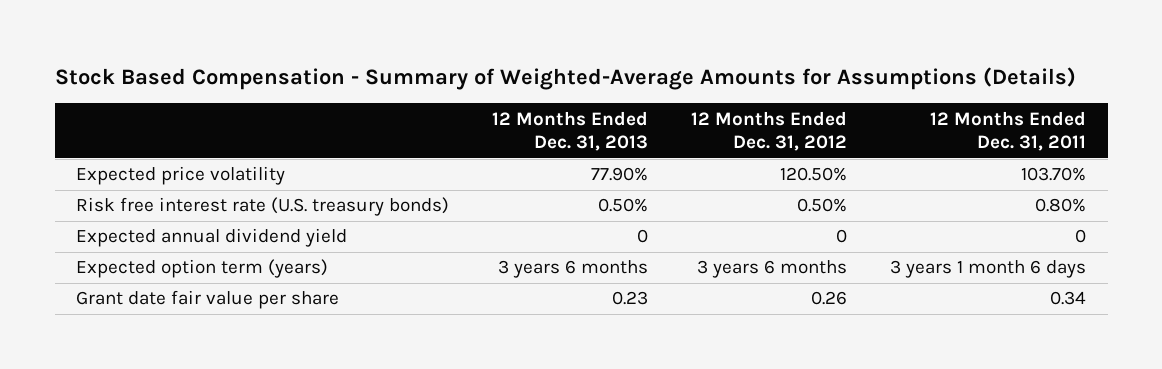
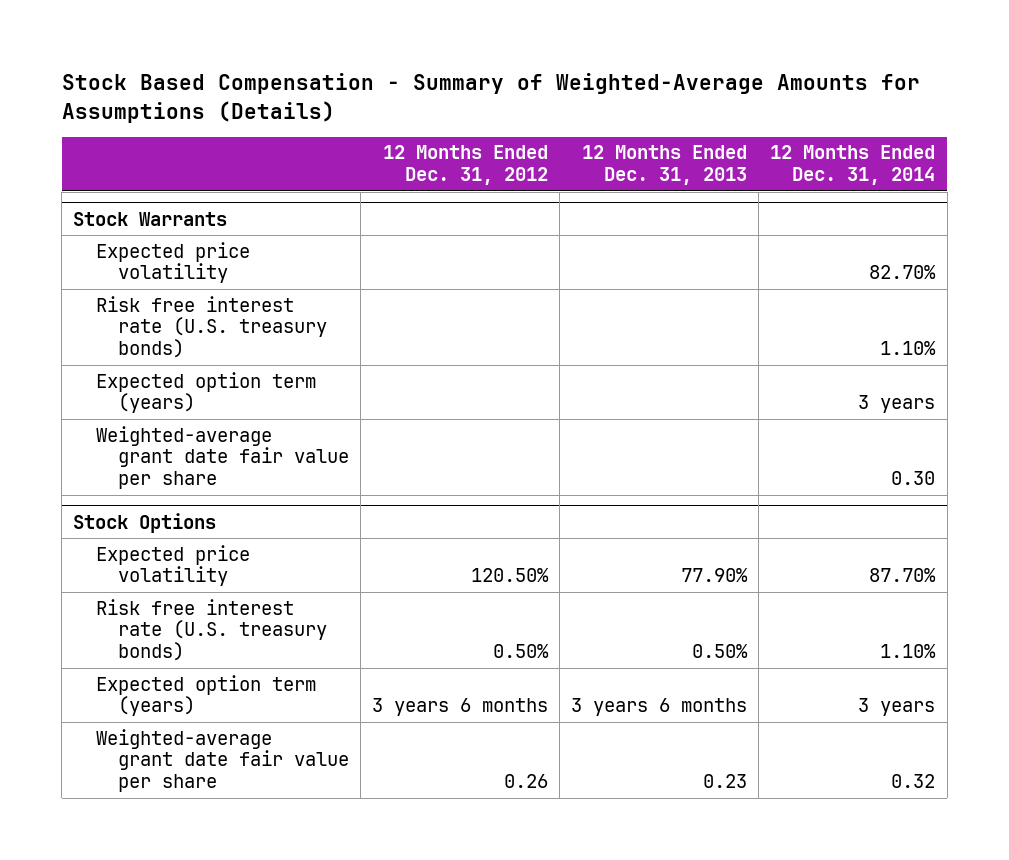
[930,110,1087,152] 12 Months Ended Dec. 31, 2011 -> none
none -> [770,145,936,186] 12 Months Ended Dec. 31, 2014
none -> [73,211,228,226] Stock Warrants
none -> [95,241,250,284] Expected price volatility
none -> [95,295,327,359] Risk free interest rate (U.S. treasury bonds)
none -> [95,371,316,414] Expected option term (years)
none -> [95,425,349,490] Weighted-average grant date fair value per share
none -> [73,512,217,533] Stock Options
[76,228,348,248] Expected annual dividend yield -> none
[76,290,340,310] Grant date fair value per share -> [95,728,349,793] Weighted-average grant date fair value per share

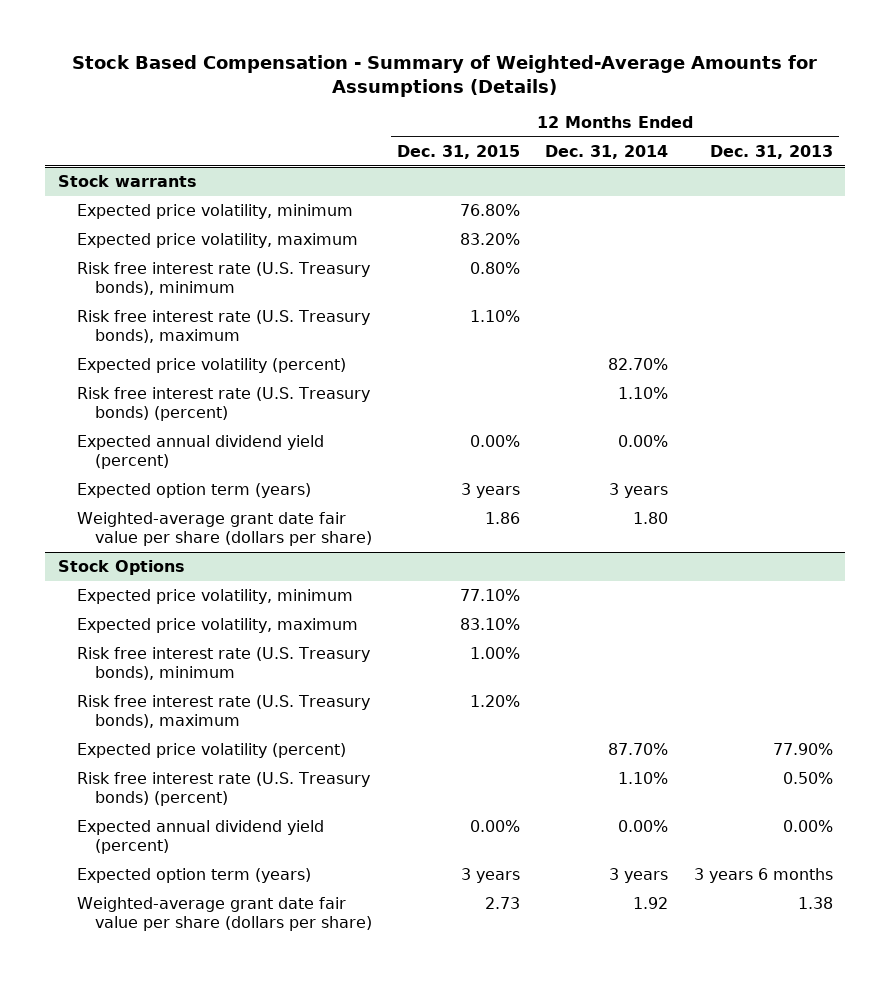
[383,145,549,186] 12 Months Ended Dec. 31, 2012 -> none
none -> [397,144,521,159] Dec. 31, 2015
[73,211,228,226] Stock Warrants -> [58,174,198,187] Stock warrants
none -> [76,203,353,219] Expected price volatility, minimum
none -> [76,232,358,248] Expected price volatility, maximum
none -> [76,261,370,295] Risk free interest rate (U.S. Treasury bonds), minimum
none -> [76,309,370,343] Risk free interest rate (U.S. Treasury bonds), maximum
[95,241,250,284] Expected price volatility -> [76,357,346,373] Expected price volatility (percent)
[95,295,327,359] Risk free interest rate (U.S. treasury bonds) -> [76,386,370,421] Risk free interest rate (U.S. Treasury bonds) (percent)
none -> [76,434,324,469] Expected annual dividend yield (percent)
[95,425,349,490] Weighted-average grant date fair value per share -> [76,511,373,546] Weighted-average grant date fair value per share (dollars per share)
[891,471,936,486] 0.30 -> [633,511,669,524] 1.80
none -> [76,588,353,604] Expected price volatility, minimum
none -> [76,617,358,633] Expected price volatility, maximum
none -> [76,646,370,680] Risk free interest rate (U.S. Treasury bonds), minimum
none -> [76,694,370,728] Risk free interest rate (U.S. Treasury bonds), maximum
[95,544,250,587] Expected price volatility -> [76,742,346,758] Expected price volatility (percent)
[95,598,327,662] Risk free interest rate (U.S. treasury bonds) -> [76,771,370,806] Risk free interest rate (U.S. Treasury bonds) (percent)
none -> [76,819,324,854] Expected annual dividend yield (percent)
[95,728,349,793] Weighted-average grant date fair value per share -> [76,896,373,931] Weighted-average grant date fair value per share (dollars per share)
[703,774,748,789] 0.23 -> [797,896,833,909] 1.38
[891,774,936,789] 0.32 -> [633,896,669,909] 1.92

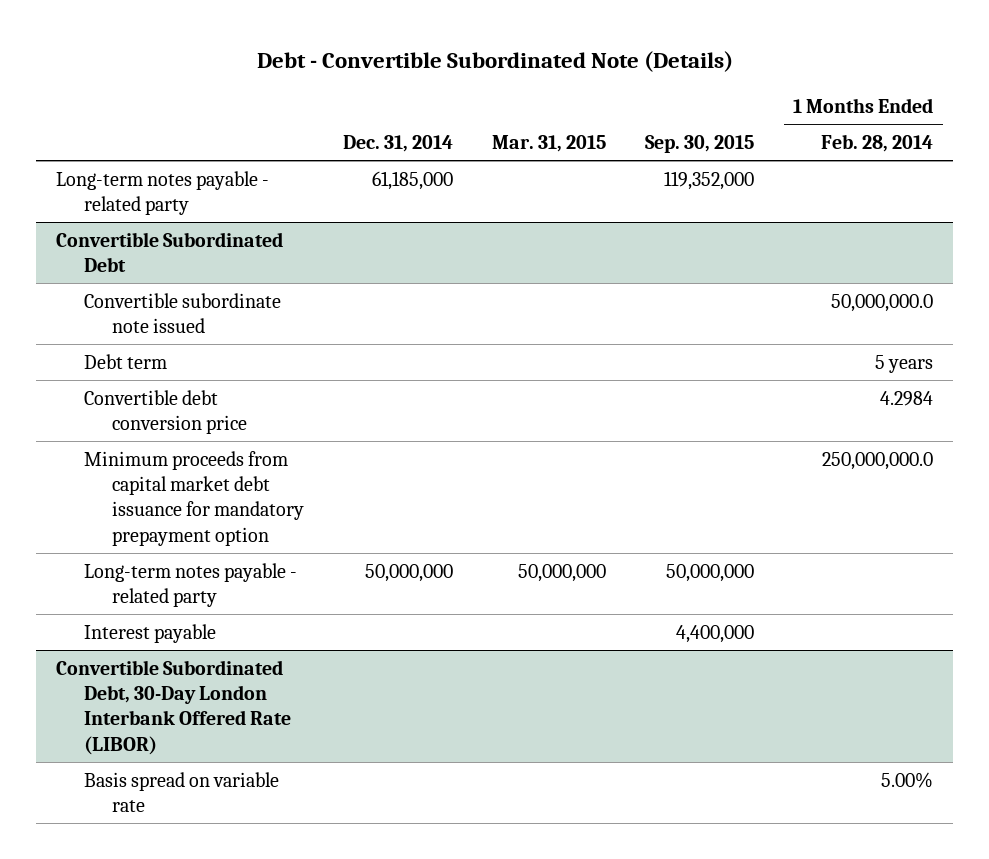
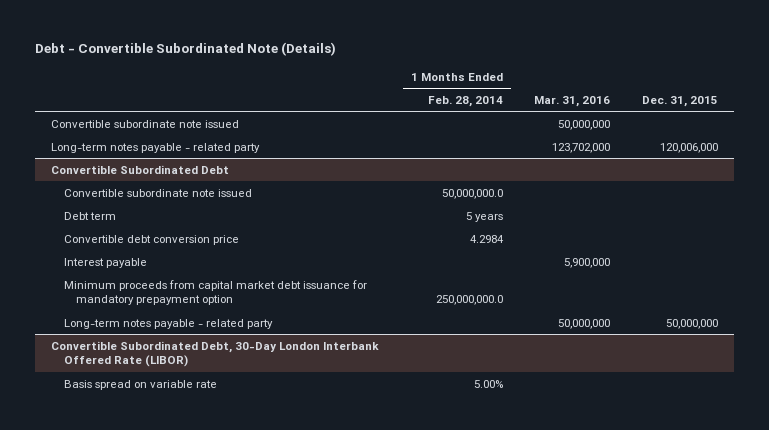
[342,134,453,152] Dec. 31, 2014 -> none
[492,134,607,152] Mar. 31, 2015 -> none
[645,134,755,153] Sep. 30, 2015 -> none
none -> [534,95,611,107] Mar. 31, 2016
none -> [642,95,719,107] Dec. 31, 2015
none -> [51,119,240,128] Convertible subordinate note issued
[83,623,216,643] Interest payable -> [63,257,147,268] Interest payable

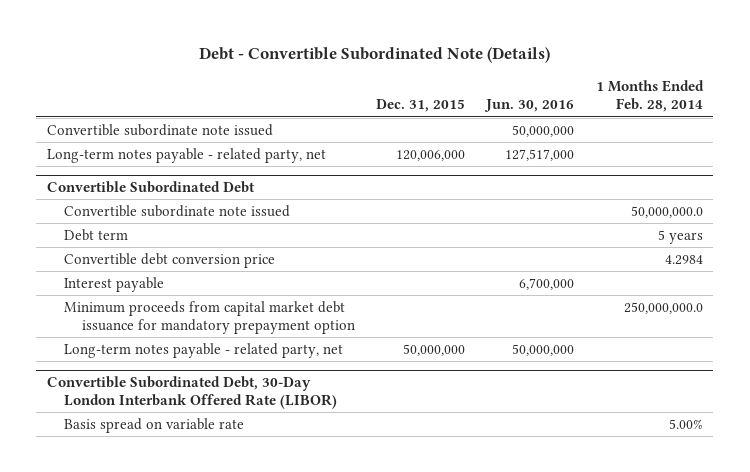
[534,95,611,107] Mar. 31, 2016 -> none
none -> [484,99,575,113] Jun. 30, 2016
[51,142,261,153] Long-term notes payable - related party -> [46,147,326,163] Long-term notes payable - related party, net
[63,318,273,329] Long-term notes payable - related party -> [64,342,344,358] Long-term notes payable - related party, net

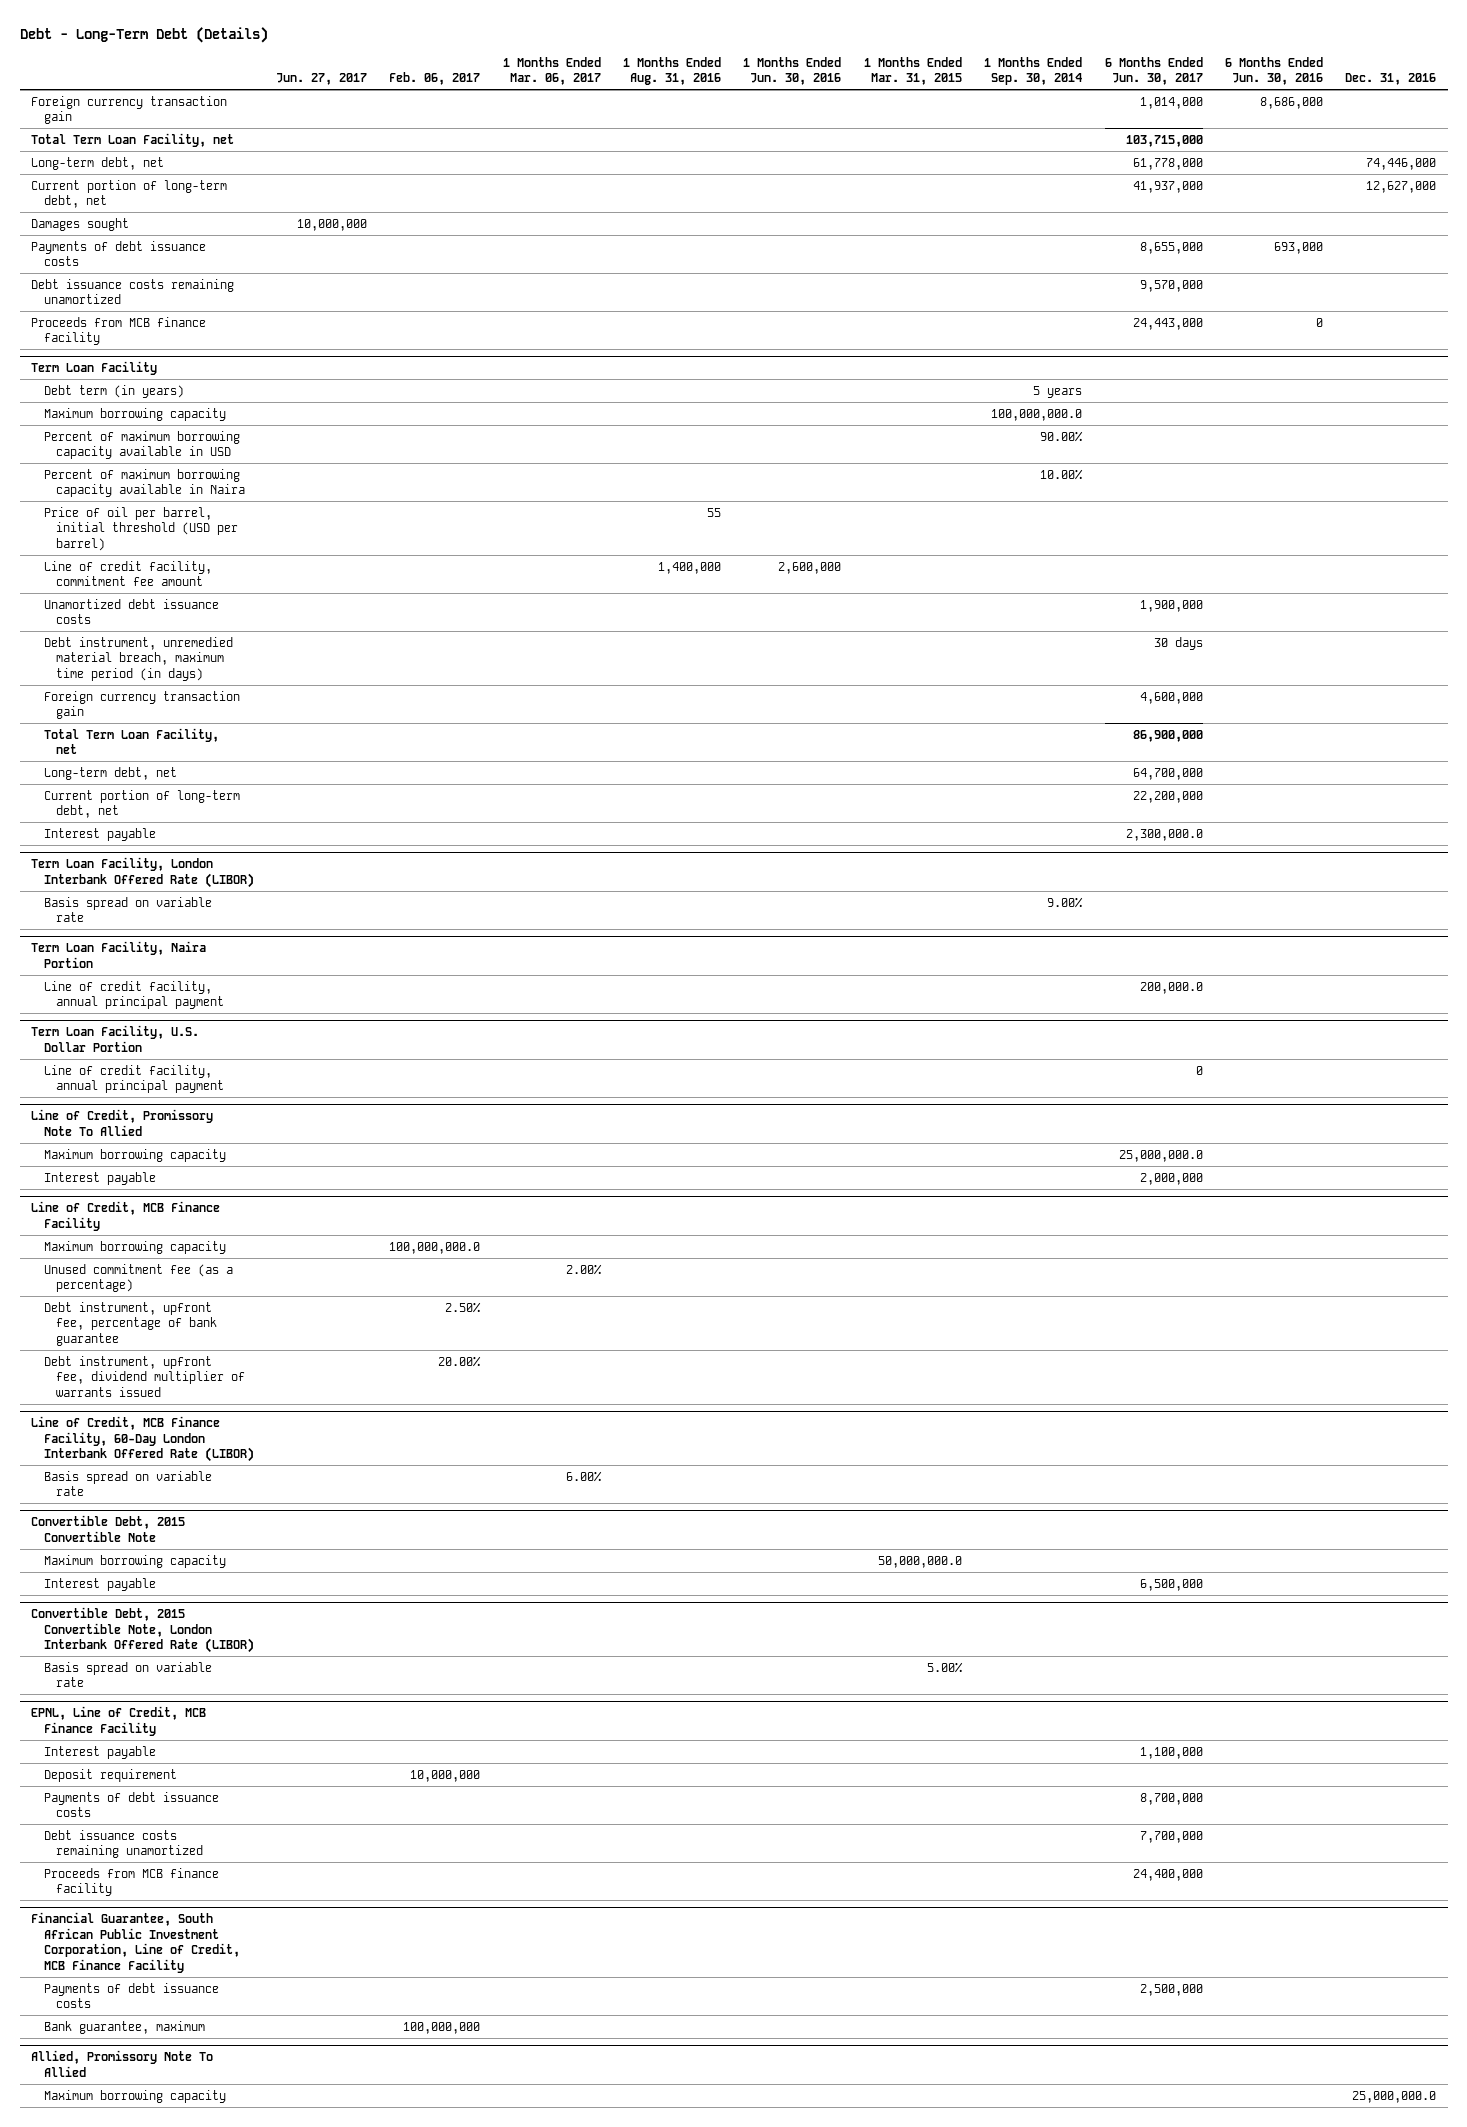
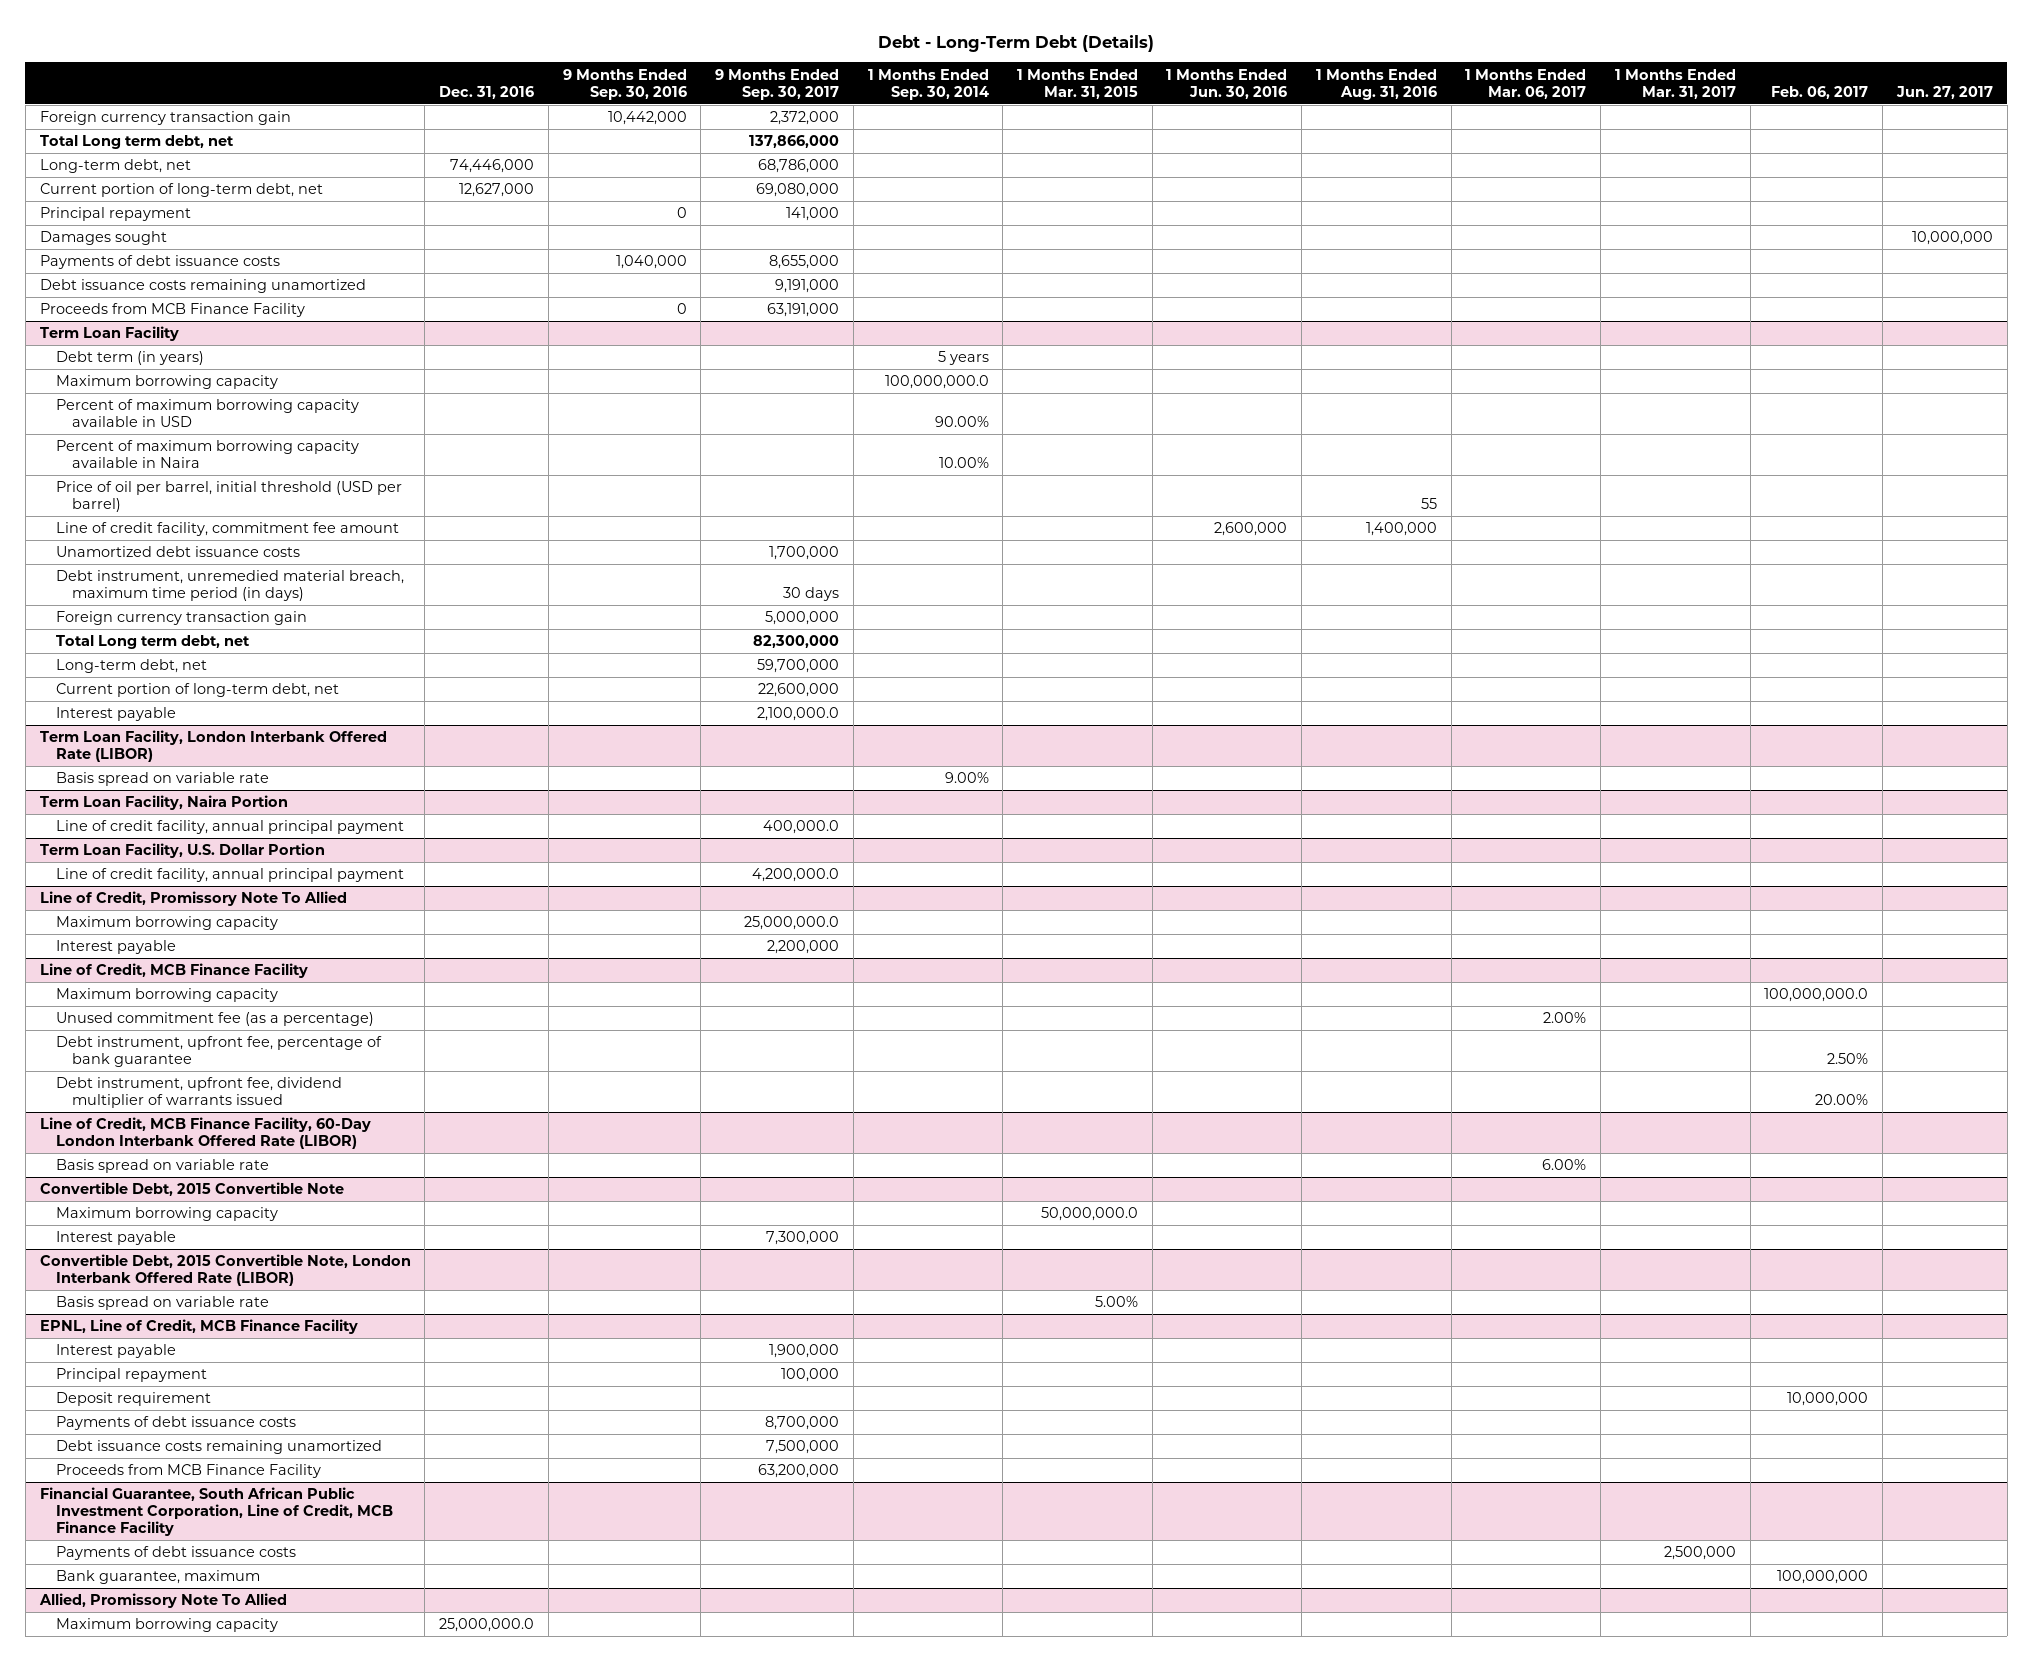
[1104,56,1203,86] 6 Months Ended Jun. 30, 2017 -> none
[1224,56,1323,86] 6 Months Ended Jun. 30, 2016 -> none
none -> [562,68,687,100] 9 Months Ended Sep. 30, 2016
none -> [715,68,840,100] 9 Months Ended Sep. 30, 2017
none -> [1614,68,1736,99] 1 Months Ended Mar. 31, 2017
[31,132,235,147] Total Term Loan Facility, net -> [39,135,234,150] Total Long term debt, net
none -> [39,207,191,222] Principal repayment
[31,316,207,346] Proceeds from MCB finance facility -> [39,303,305,318] Proceeds from MCB Finance Facility
[43,727,219,755] Total Term Loan Facility, net -> [56,635,251,650] Total Long term debt, net
none -> [56,1368,208,1383] Principal repayment
[43,1867,219,1897] Proceeds from MCB finance facility -> [56,1464,322,1479] Proceeds from MCB Finance Facility

